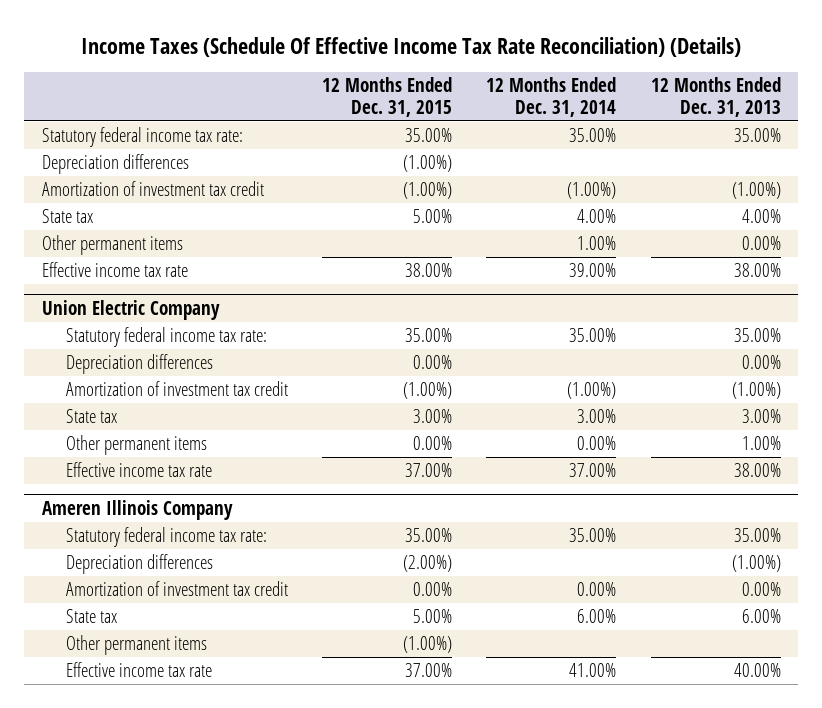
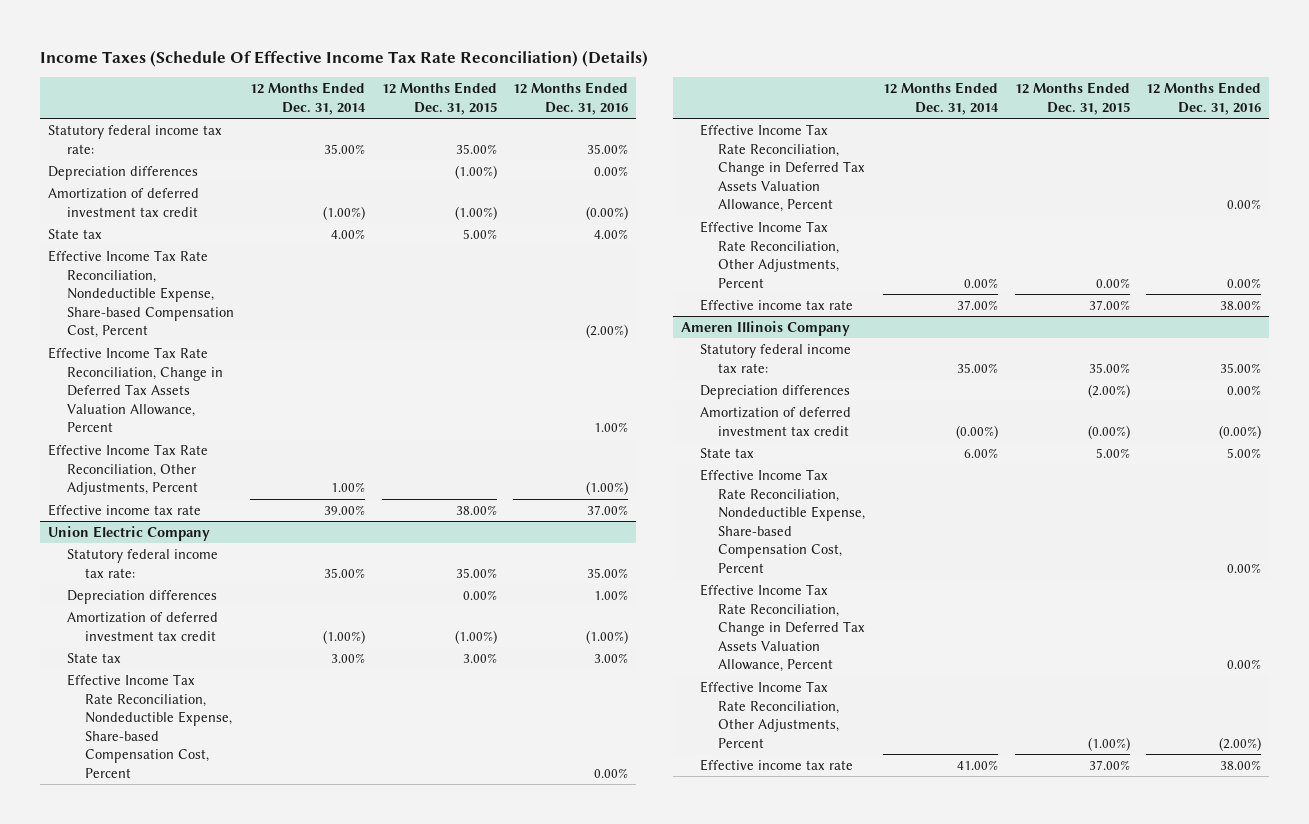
[650,77,781,117] 12 Months Ended Dec. 31, 2013 -> none
none -> [513,82,629,115] 12 Months Ended Dec. 31, 2016
[41,181,264,197] Amortization of investment tax credit -> [48,187,200,217] Amortization of deferred investment tax credit
[41,235,183,256] Other permanent items -> none
none -> [48,249,234,339] Effective Income Tax Rate Reconciliation, Nondeductible Expense, Share-based Compensation Cost, Percent
none -> [48,346,223,433] Effective Income Tax Rate Reconciliation, Change in Deferred Tax Assets Valuation Allowance, Percent
none -> [48,443,209,496] Effective Income Tax Rate Reconciliation, Other Adjustments, Percent
[65,381,288,397] Amortization of investment tax credit -> [66,611,218,641] Amortization of deferred investment tax credit
[65,435,207,456] Other permanent items -> none
none -> [66,673,233,778] Effective Income Tax Rate Reconciliation, Nondeductible Expense, Share-based Compensation Cost, Percent
none -> [699,123,866,213] Effective Income Tax Rate Reconciliation, Change in Deferred Tax Assets Valuation Allowance, Percent
none -> [699,220,840,288] Effective Income Tax Rate Reconciliation, Other Adjustments, Percent
[65,581,288,597] Amortization of investment tax credit -> [699,406,851,436] Amortization of deferred investment tax credit
[413,582,453,597] 0.00% -> [1087,424,1130,439] (0.00%)
[577,582,617,597] 0.00% -> [956,424,999,439] (0.00%)
[65,635,207,656] Other permanent items -> none
none -> [699,468,866,573] Effective Income Tax Rate Reconciliation, Nondeductible Expense, Share-based Compensation Cost, Percent
none -> [699,583,866,673] Effective Income Tax Rate Reconciliation, Change in Deferred Tax Assets Valuation Allowance, Percent
none -> [699,680,840,748] Effective Income Tax Rate Reconciliation, Other Adjustments, Percent

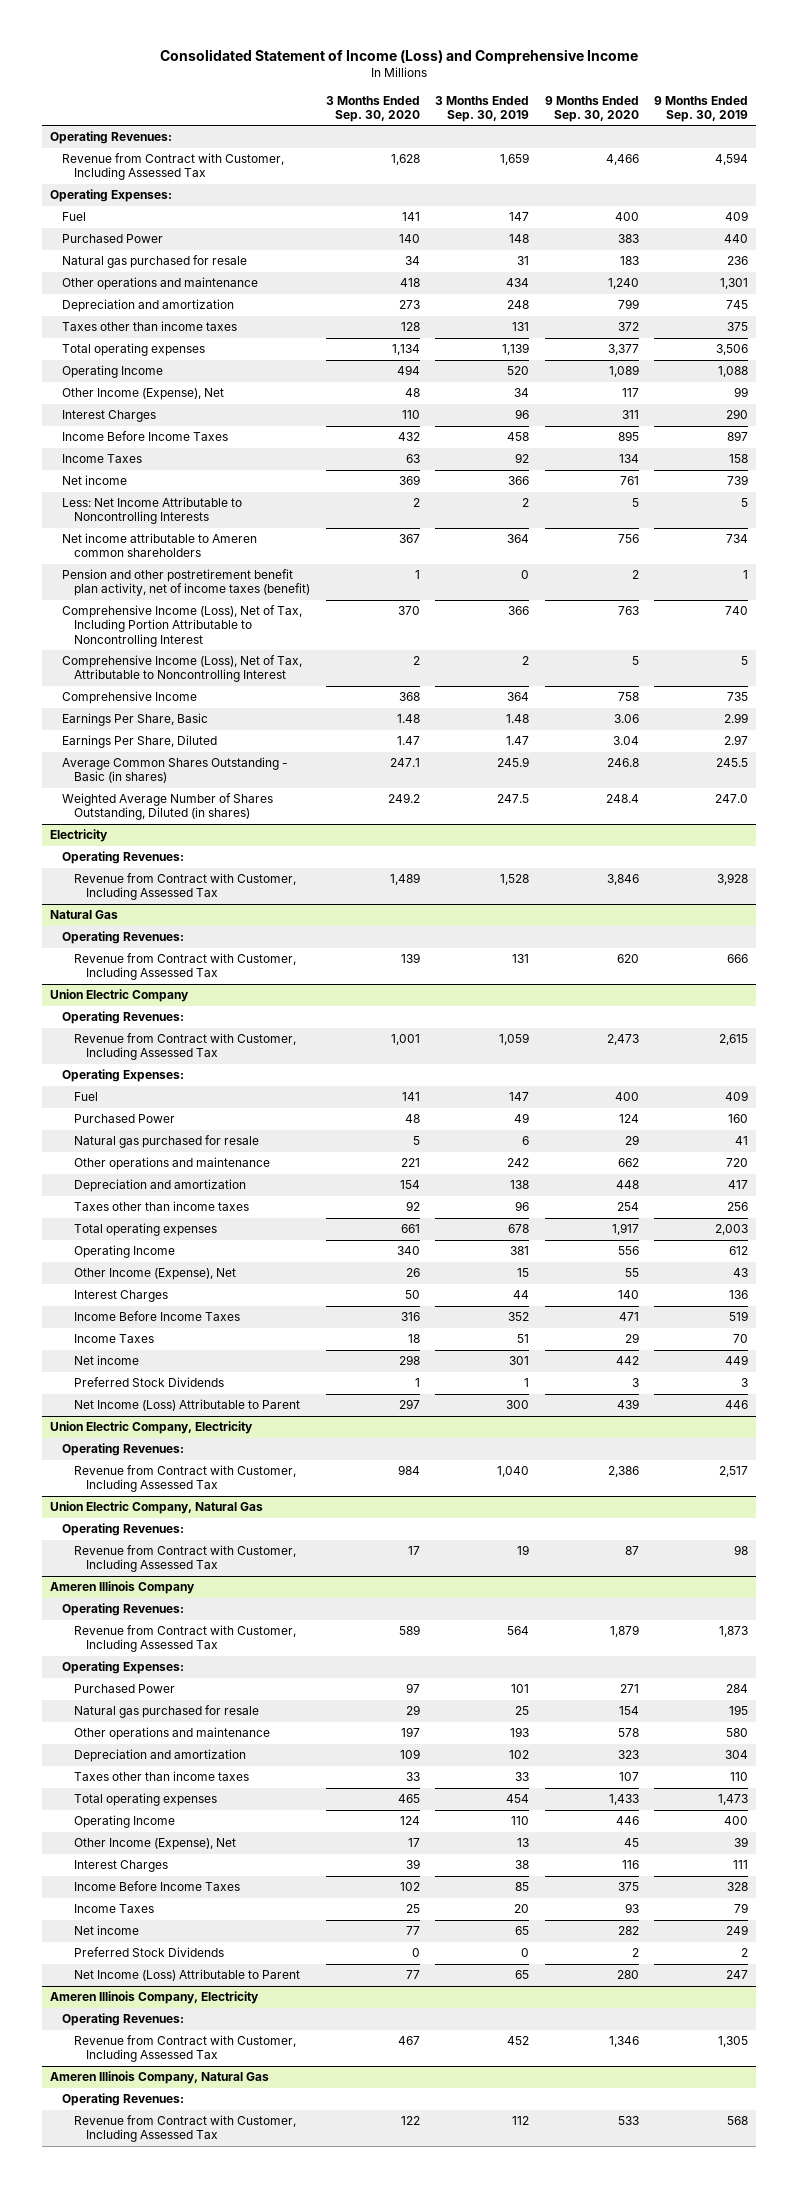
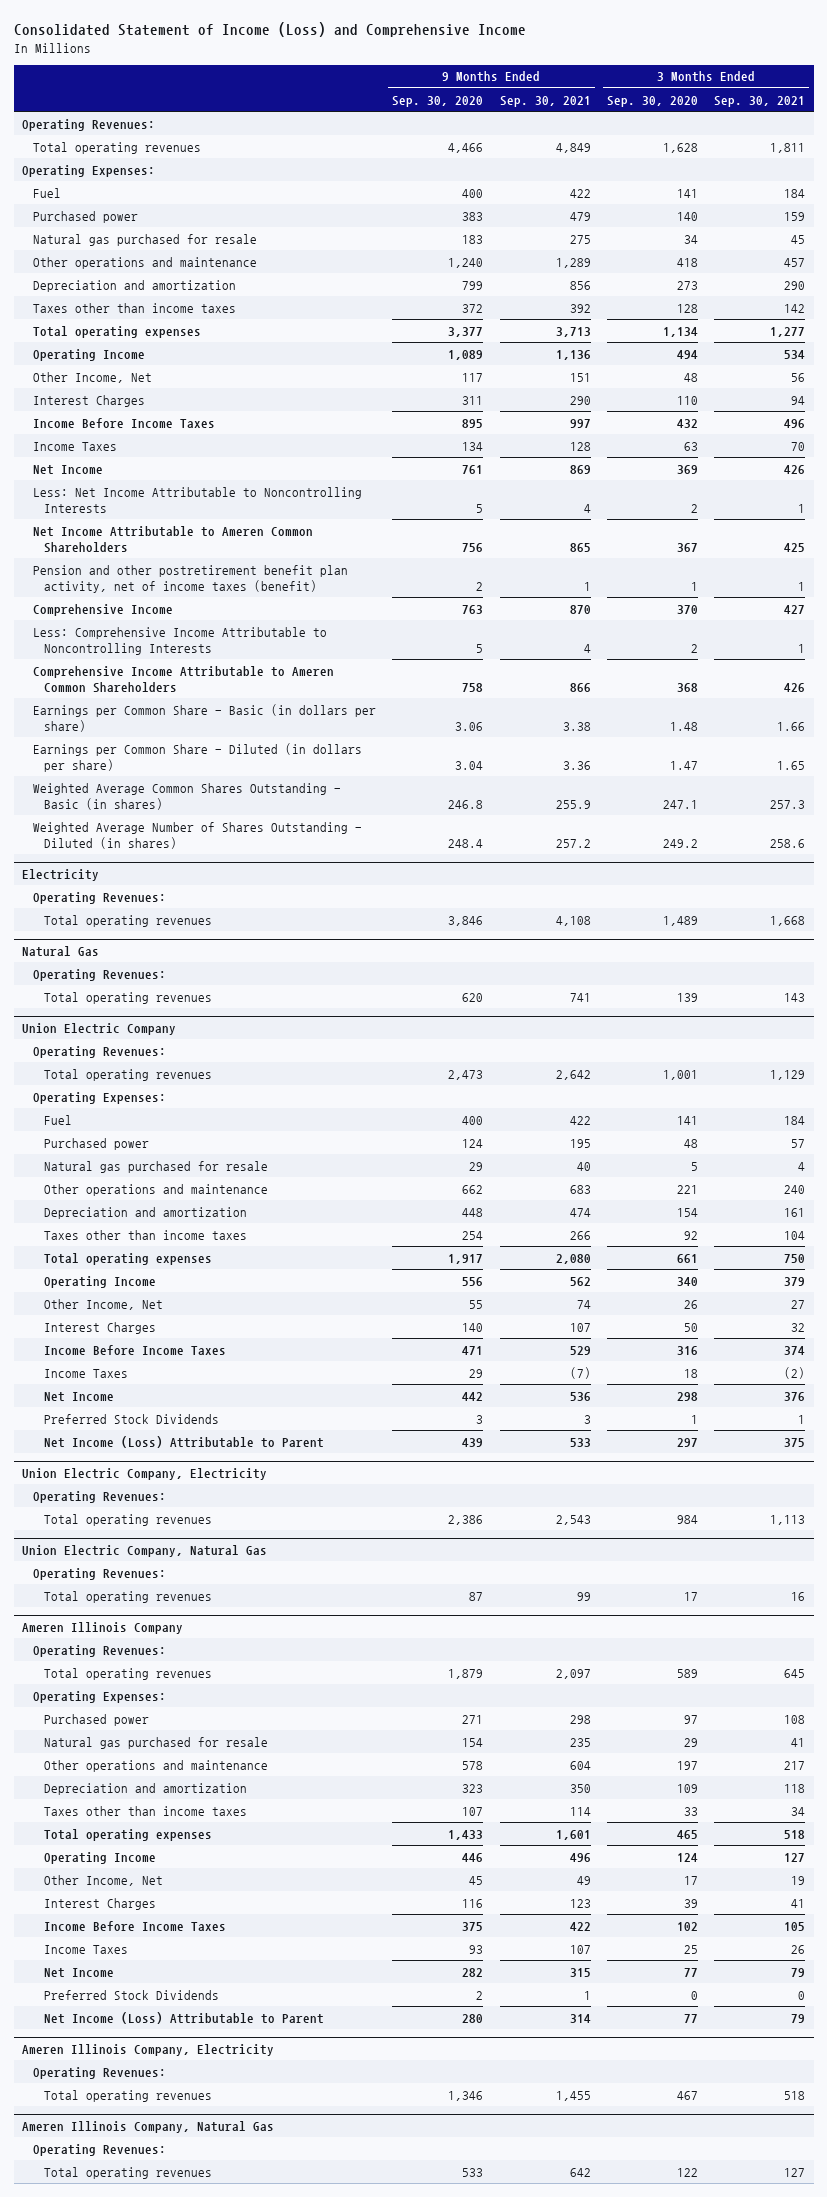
[435,95,530,123] 3 Months Ended Sep. 30, 2019 -> none
[654,95,749,123] 9 Months Ended Sep. 30, 2019 -> none
none -> [499,95,591,107] Sep. 30, 2021
none -> [714,95,806,107] Sep. 30, 2021
[61,153,284,181] Revenue from Contract with Customer, Including Assessed Tax -> [32,141,201,154] Total operating revenues
[61,234,163,244] Purchased Power -> [32,210,138,223] Purchased power
[61,388,224,401] Other Income (Expense), Net -> [32,371,152,383] Other Income, Net
[61,475,127,486] Net income -> [32,464,103,475] Net Income
[61,533,257,558] Net income attributable to Ameren common shareholders -> [32,525,313,553] Net Income Attributable to Ameren Common Shareholders
[61,605,302,647] Comprehensive Income (Loss), Net of Tax, Including Portion Attributable to Noncontrolling Interest -> [32,603,173,616] Comprehensive Income
[61,655,302,683] Comprehensive Income (Loss), Net of Tax, Attributable to Noncontrolling Interest -> [32,626,327,655] Less: Comprehensive Income Attributable to Noncontrolling Interests
[61,691,197,705] Comprehensive Income -> [32,665,334,693] Comprehensive Income Attributable to Ameren Common Shareholders
[61,713,208,727] Earnings Per Share, Basic -> [32,703,376,732] Earnings per Common Share - Basic (in dollars per share)
[61,735,217,749] Earnings Per Share, Diluted -> [32,742,362,772] Earnings per Common Share - Diluted (in dollars per share)
[61,757,288,784] Average Common Shares Outstanding - Basic (in shares) -> [32,782,341,810] Weighted Average Common Shares Outstanding - Basic (in shares)
[61,793,273,821] Weighted Average Number of Shares Outstanding, Diluted (in shares) -> [32,821,362,849] Weighted Average Number of Shares Outstanding - Diluted (in shares)
[74,873,297,901] Revenue from Contract with Customer, Including Assessed Tax -> [43,914,212,927] Total operating revenues
[74,953,297,981] Revenue from Contract with Customer, Including Assessed Tax -> [43,991,212,1004] Total operating revenues
[74,1033,297,1061] Revenue from Contract with Customer, Including Assessed Tax -> [43,1068,212,1081] Total operating revenues
[74,1114,176,1124] Purchased Power -> [43,1137,149,1150] Purchased power
[74,1268,237,1281] Other Income (Expense), Net -> [43,1298,163,1310] Other Income, Net
[74,1355,140,1366] Net income -> [43,1391,114,1402] Net Income
[74,1465,297,1493] Revenue from Contract with Customer, Including Assessed Tax -> [43,1513,212,1526] Total operating revenues
[74,1545,297,1573] Revenue from Contract with Customer, Including Assessed Tax -> [43,1590,212,1603] Total operating revenues
[74,1625,297,1653] Revenue from Contract with Customer, Including Assessed Tax -> [43,1667,212,1680] Total operating revenues
[74,1684,176,1694] Purchased Power -> [43,1713,149,1726] Purchased power
[74,1838,237,1851] Other Income (Expense), Net -> [43,1874,163,1886] Other Income, Net
[74,1925,140,1936] Net income -> [43,1967,114,1978] Net Income
[74,2035,297,2063] Revenue from Contract with Customer, Including Assessed Tax -> [43,2089,212,2102] Total operating revenues
[74,2115,297,2143] Revenue from Contract with Customer, Including Assessed Tax -> [43,2166,212,2179] Total operating revenues

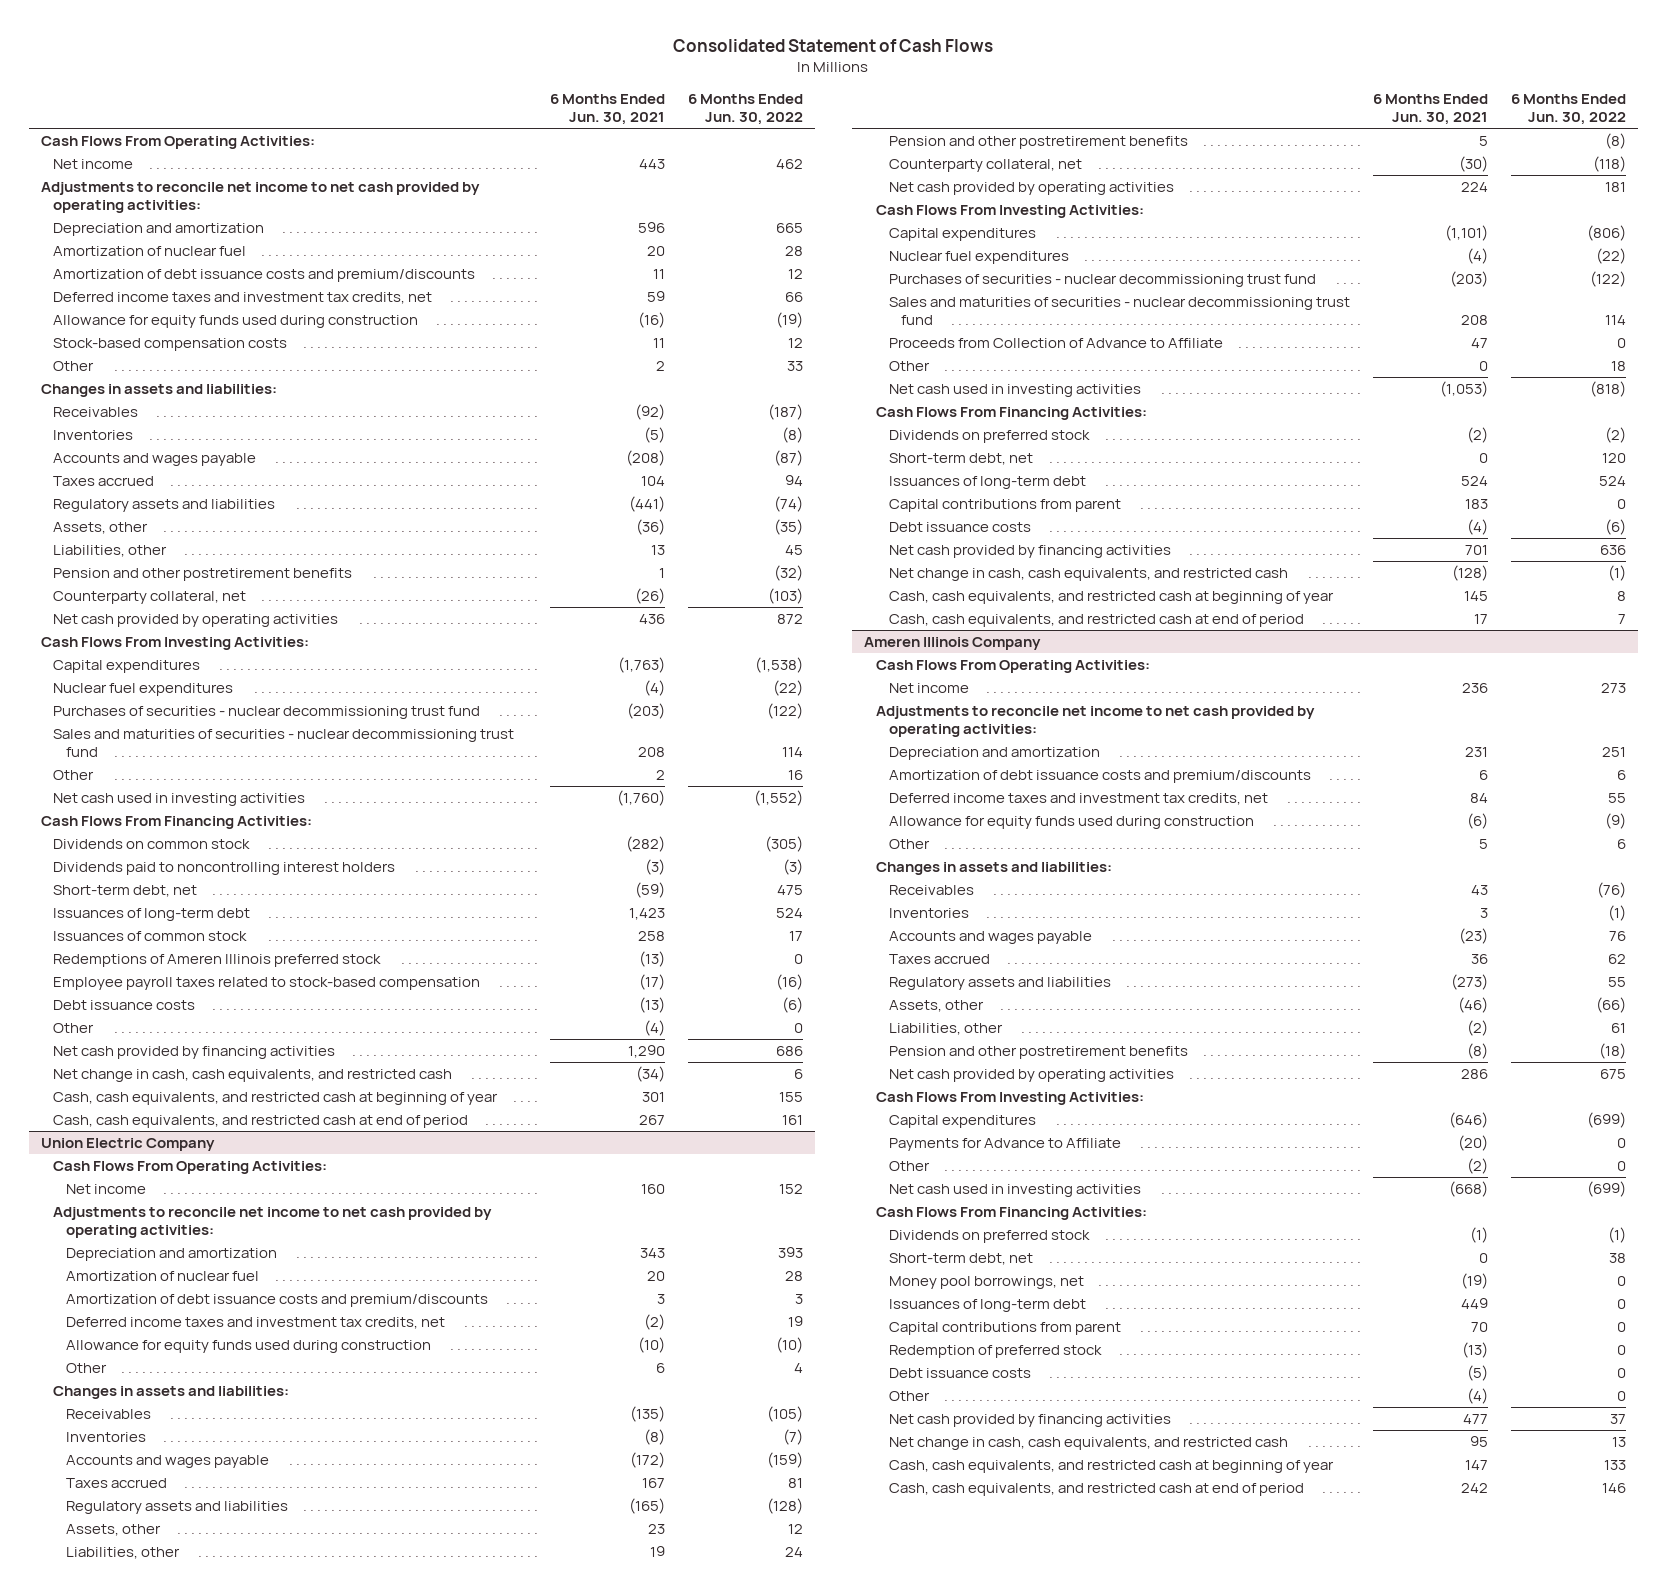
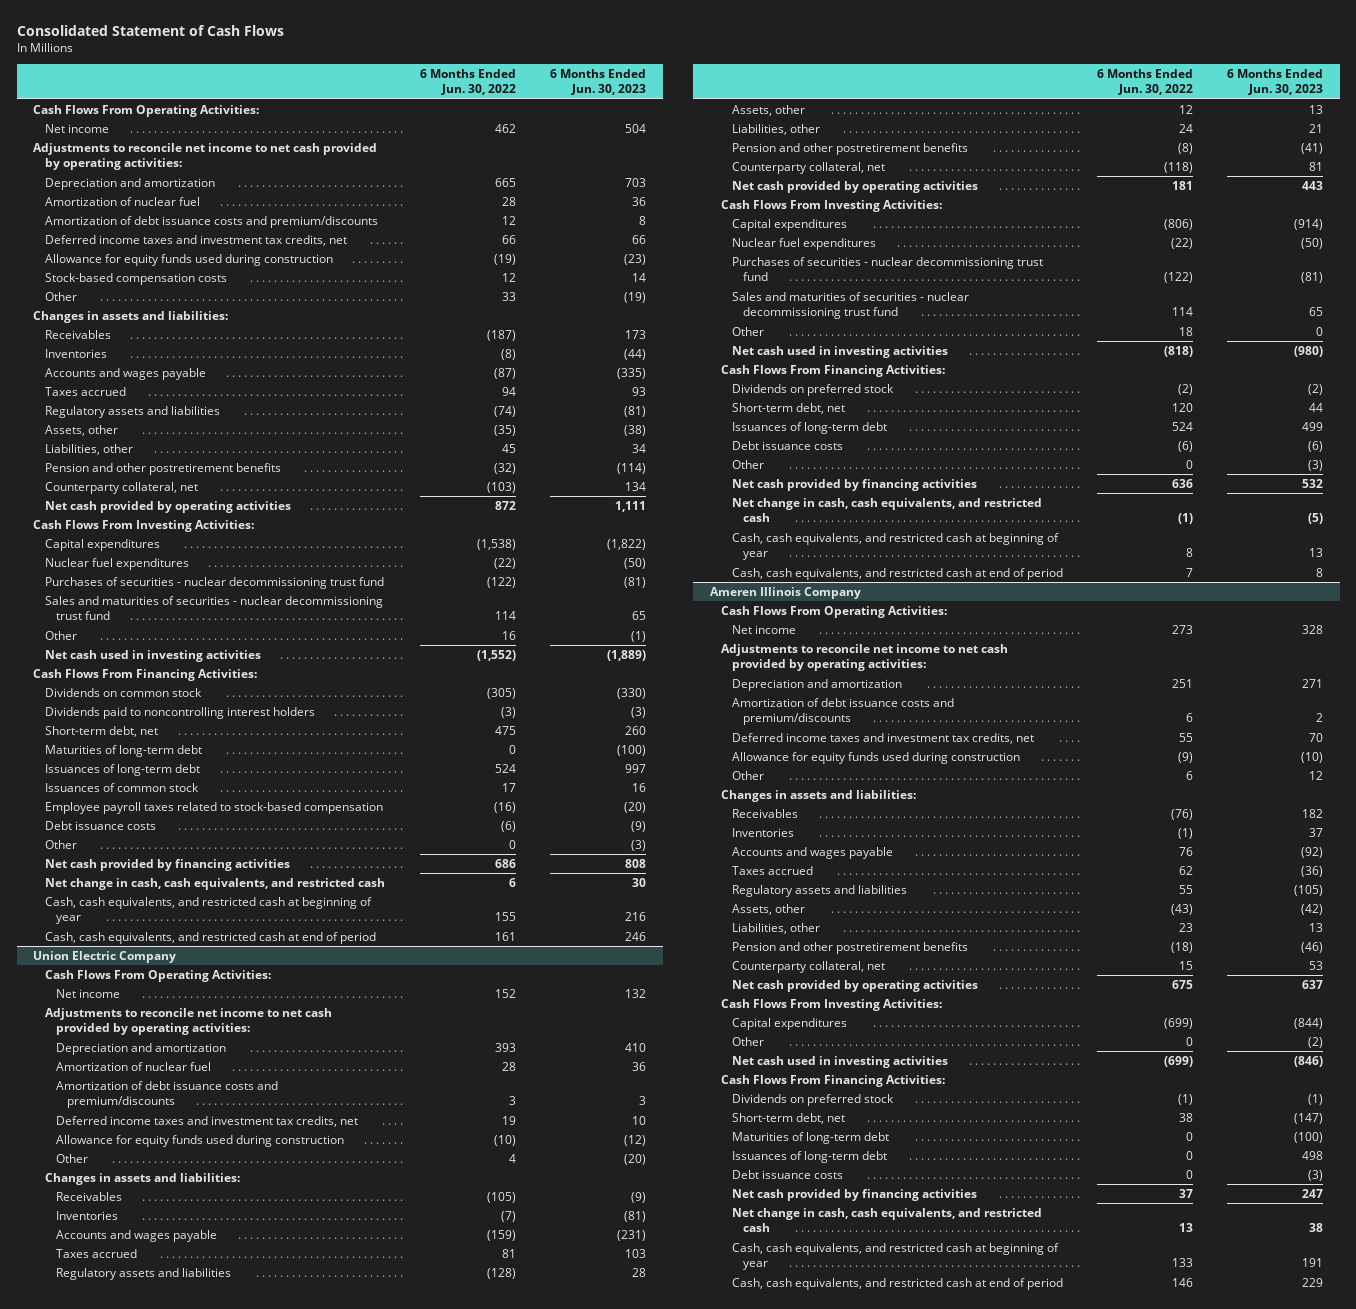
[549,94,665,125] 6 Months Ended Jun. 30, 2021 -> none
none -> [549,69,646,96] 6 Months Ended Jun. 30, 2023
none -> [44,745,202,758] Maturities of long-term debt
[53,954,382,968] Redemptions of Ameren Illinois preferred stock -> none
[888,338,1223,349] Proceeds from Collection of Advance to Affiliate -> none
[888,499,1121,513] Capital contributions from parent -> none
none -> [732,460,765,470] Other
[1596,997,1627,1014] (66) -> [1171,904,1194,916] (43)
[1611,1023,1627,1034] 61 -> [1179,923,1194,933] 23
none -> [732,961,886,974] Counterparty collateral, net
[888,1138,1121,1152] Payments for Advance to Affiliate -> none
[888,1276,1084,1290] Money pool borrowings, net -> none
none -> [732,1132,890,1145] Maturities of long-term debt
[888,1322,1121,1336] Capital contributions from parent -> none
[888,1345,1102,1359] Redemption of preferred stock -> none
[888,1391,930,1402] Other -> none

